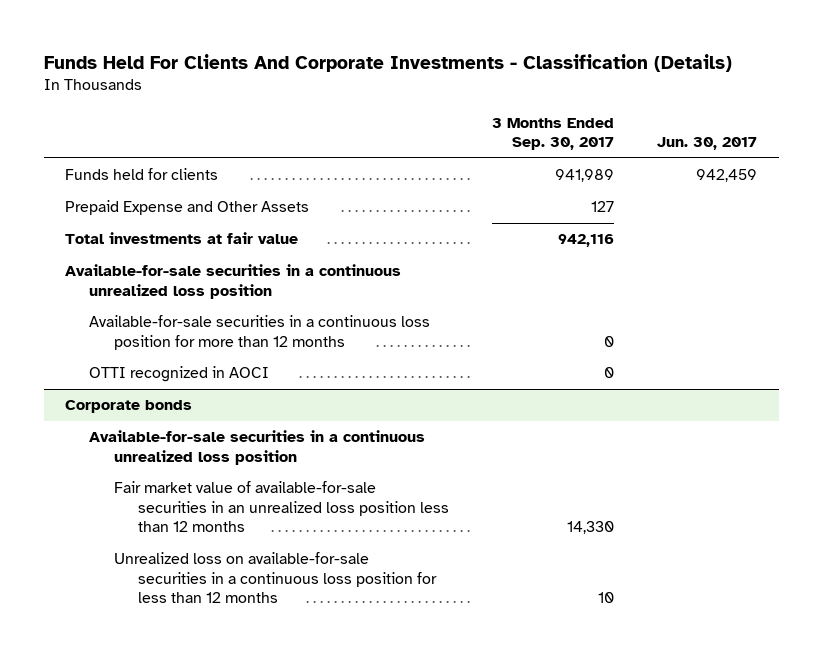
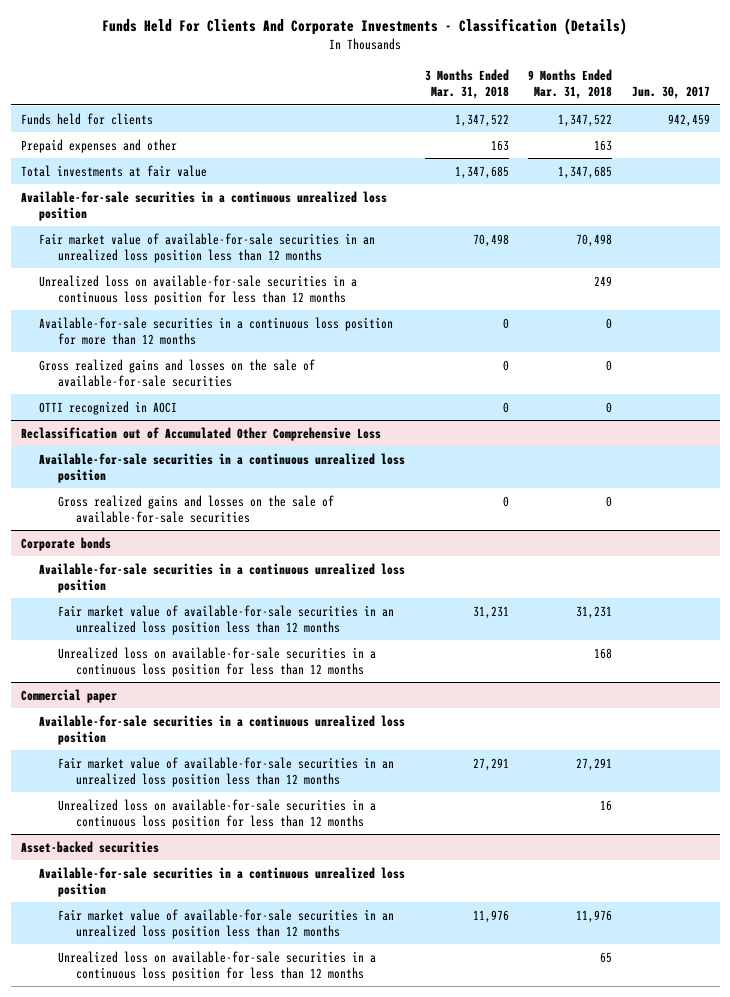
[491,117,614,151] 3 Months Ended Sep. 30, 2017 -> none
none -> [424,69,509,100] 3 Months Ended Mar. 31, 2018
none -> [528,69,613,100] 9 Months Ended Mar. 31, 2018
[65,200,310,216] Prepaid Expense and Other Assets -> [20,138,177,153] Prepaid expenses and other
none -> [39,232,376,263] Fair market value of available-for-sale securities in an unrealized loss position less than 12 months
none -> [39,274,358,305] Unrealized loss on available-for-sale securities in a continuous loss position for less than 12 months
none -> [39,358,316,387] Gross realized gains and losses on the sale of available-for-sale securities
none -> [20,426,381,441] Reclassification out of Accumulated Other Comprehensive Loss
none -> [39,452,406,483] Available-for-sale securities in a continuous unrealized loss position
none -> [57,494,334,523] Gross realized gains and losses on the sale of available-for-sale securities
none -> [20,688,117,703] Commercial paper
none -> [39,714,406,745] Available-for-sale securities in a continuous unrealized loss position
none -> [57,756,394,787] Fair market value of available-for-sale securities in an unrealized loss position less than 12 months
none -> [57,798,376,829] Unrealized loss on available-for-sale securities in a continuous loss position for less than 12 months
none -> [20,840,159,853] Asset-backed securities
none -> [39,866,406,897] Available-for-sale securities in a continuous unrealized loss position
none -> [57,908,394,939] Fair market value of available-for-sale securities in an unrealized loss position less than 12 months
none -> [57,950,376,981] Unrealized loss on available-for-sale securities in a continuous loss position for less than 12 months

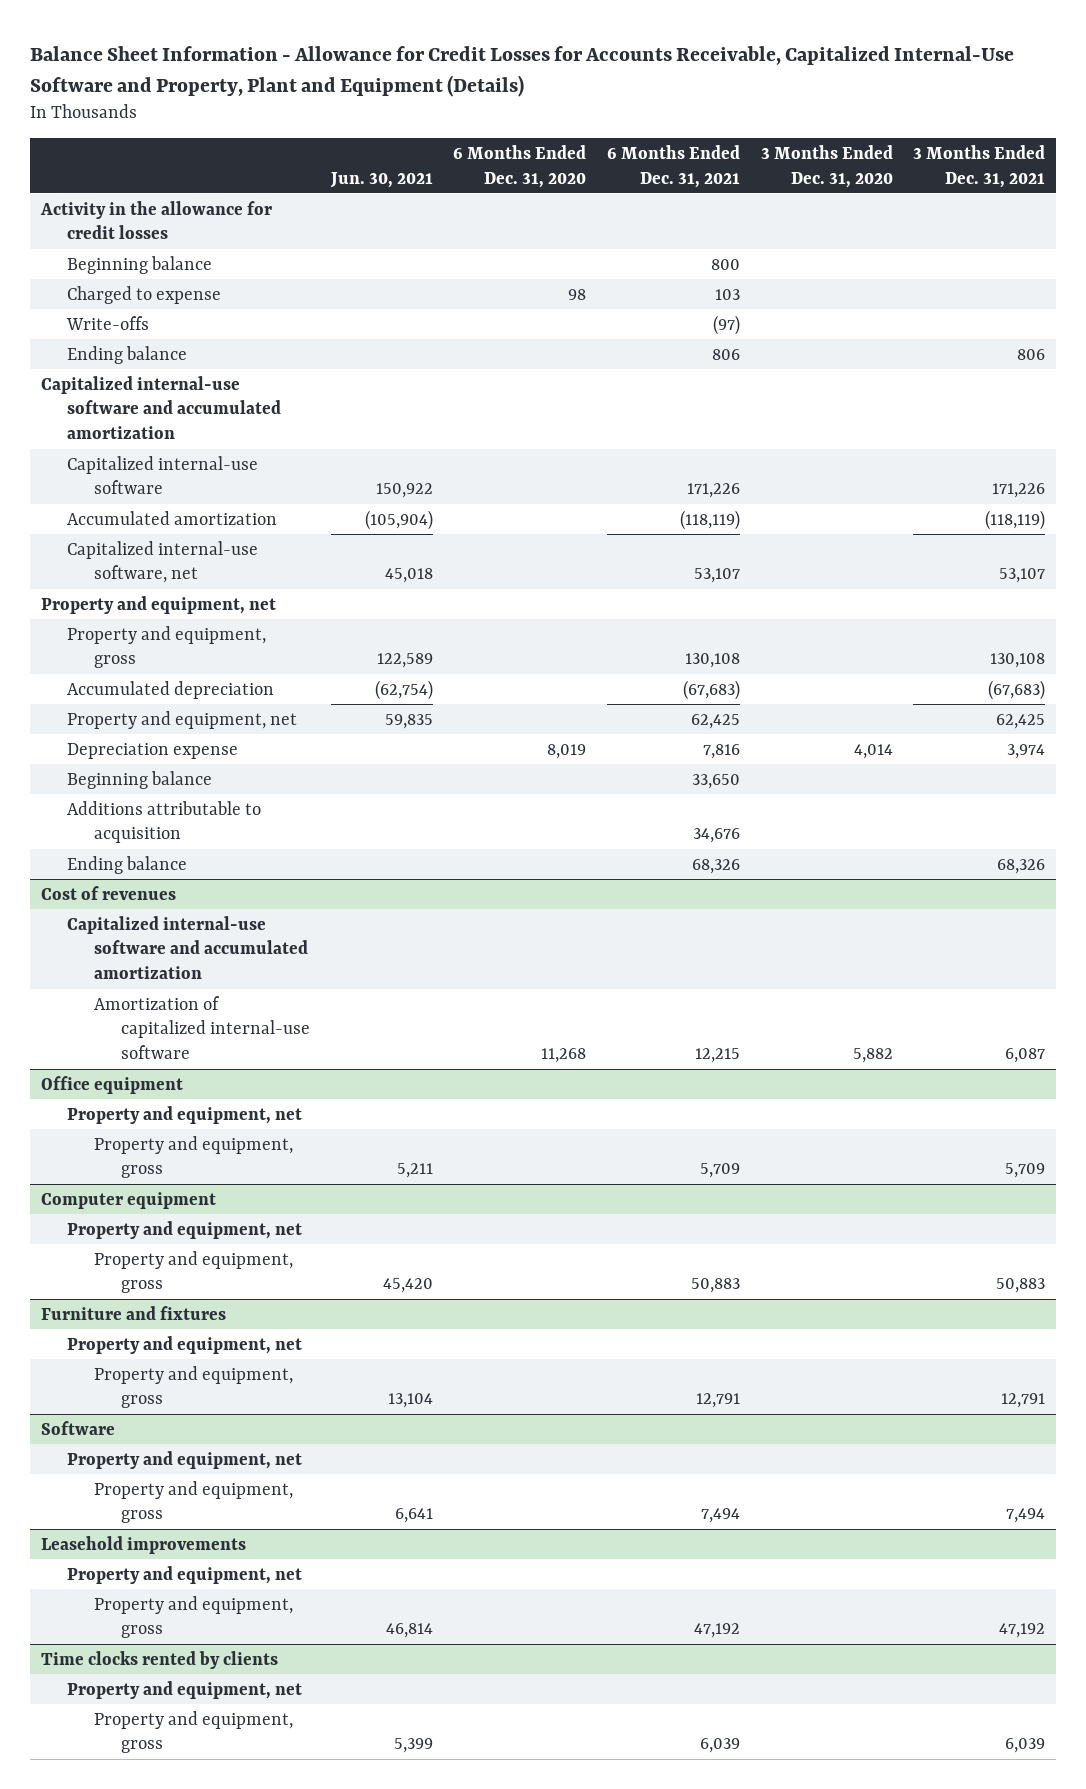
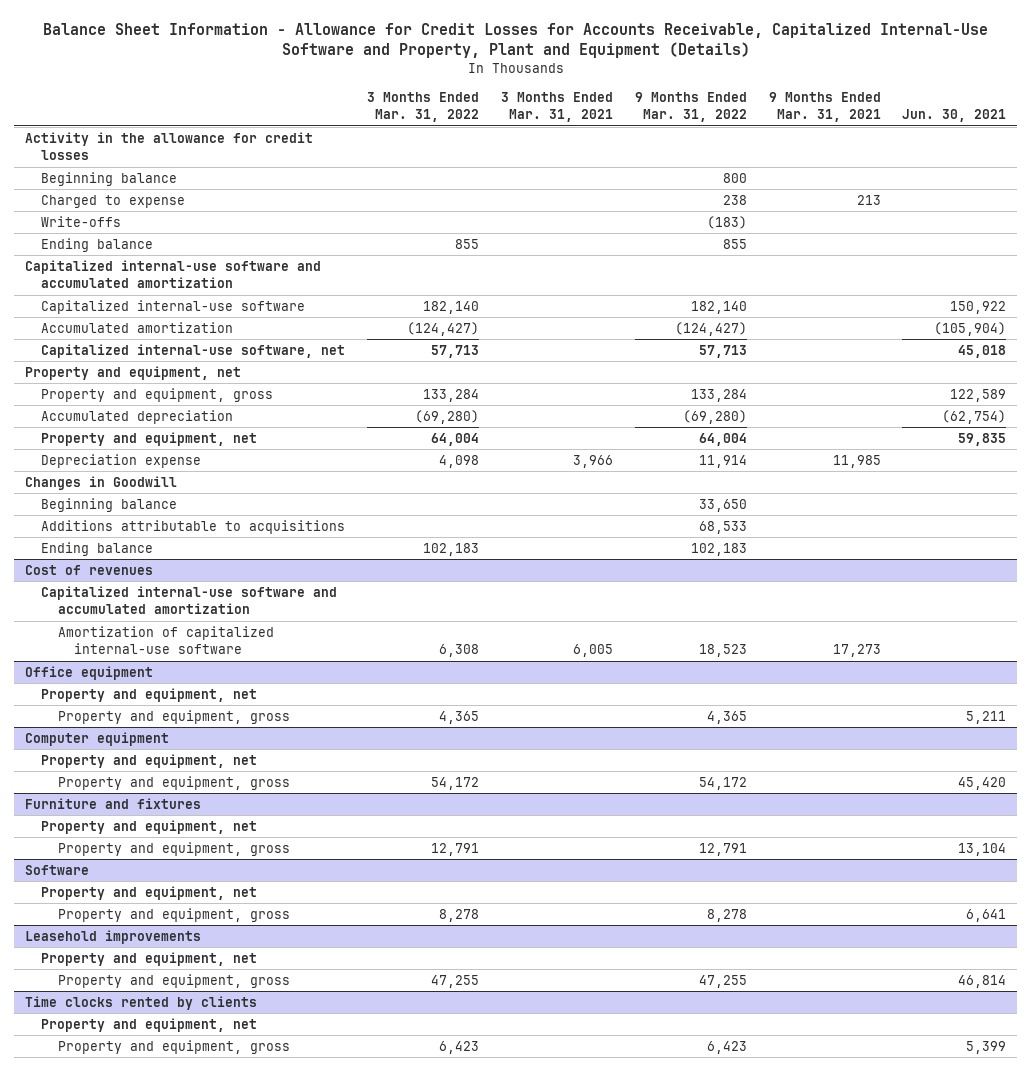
[453,144,587,188] 6 Months Ended Dec. 31, 2020 -> none
[606,144,740,188] 6 Months Ended Dec. 31, 2021 -> none
[760,144,893,188] 3 Months Ended Dec. 31, 2020 -> none
[913,144,1046,188] 3 Months Ended Dec. 31, 2021 -> none
none -> [367,92,480,123] 3 Months Ended Mar. 31, 2022
none -> [501,92,614,123] 3 Months Ended Mar. 31, 2021
none -> [634,92,747,123] 9 Months Ended Mar. 31, 2022
none -> [768,92,881,123] 9 Months Ended Mar. 31, 2021
none -> [25,476,178,491] Changes in Goodwill
[67,800,262,844] Additions attributable to acquisition -> [41,520,346,535] Additions attributable to acquisitions

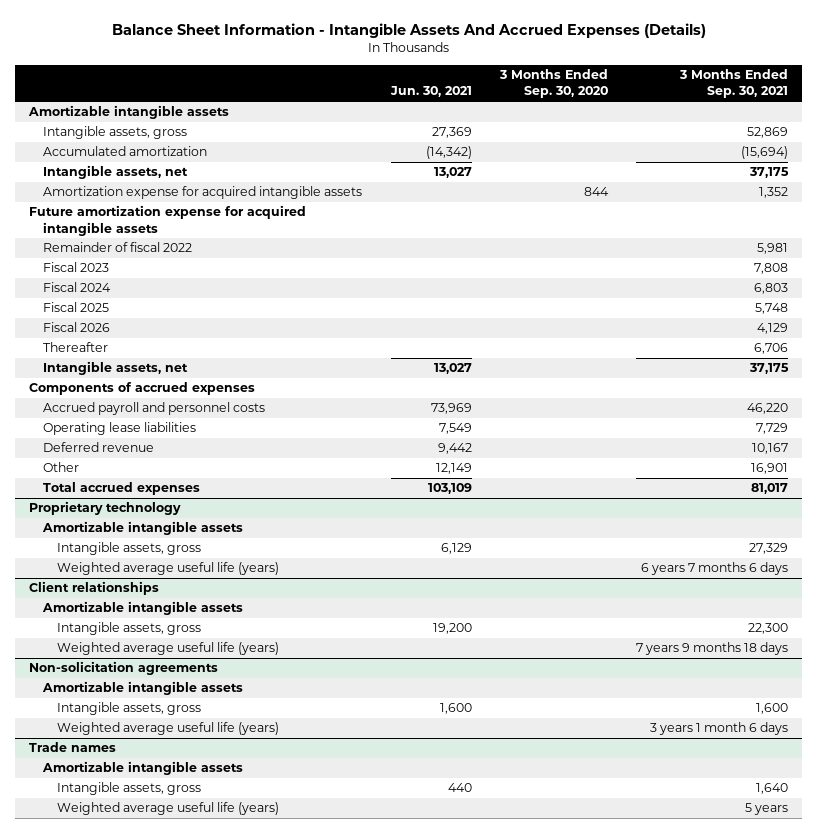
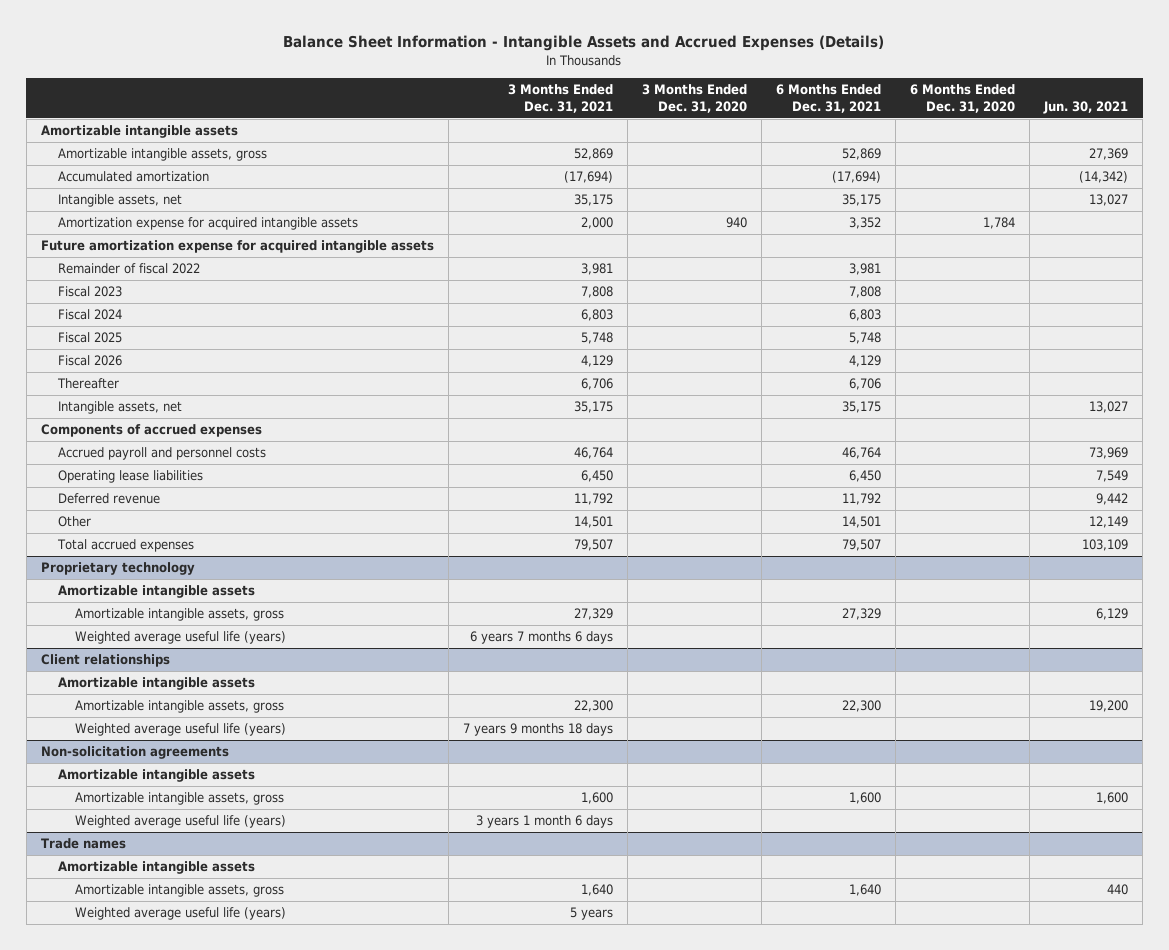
[111,22,706,38] Balance Sheet Information - Intangible Assets And Accrued Expenses (Details) -> [283,34,885,51] Balance Sheet Information - Intangible Assets and Accrued Expenses (Details)
[498,69,608,99] 3 Months Ended Sep. 30, 2020 -> none
[678,69,788,99] 3 Months Ended Sep. 30, 2021 -> none
none -> [507,84,613,114] 3 Months Ended Dec. 31, 2021
none -> [641,84,747,114] 3 Months Ended Dec. 31, 2020
none -> [775,84,881,114] 6 Months Ended Dec. 31, 2021
none -> [910,84,1016,114] 6 Months Ended Dec. 31, 2020
[43,126,188,140] Intangible assets, gross -> [57,148,267,162] Amortizable intangible assets, gross
[57,542,202,556] Intangible assets, gross -> [74,608,284,622] Amortizable intangible assets, gross
[57,622,202,636] Intangible assets, gross -> [74,700,284,714] Amortizable intangible assets, gross
[57,702,202,716] Intangible assets, gross -> [74,792,284,806] Amortizable intangible assets, gross
[57,782,202,796] Intangible assets, gross -> [74,884,284,898] Amortizable intangible assets, gross

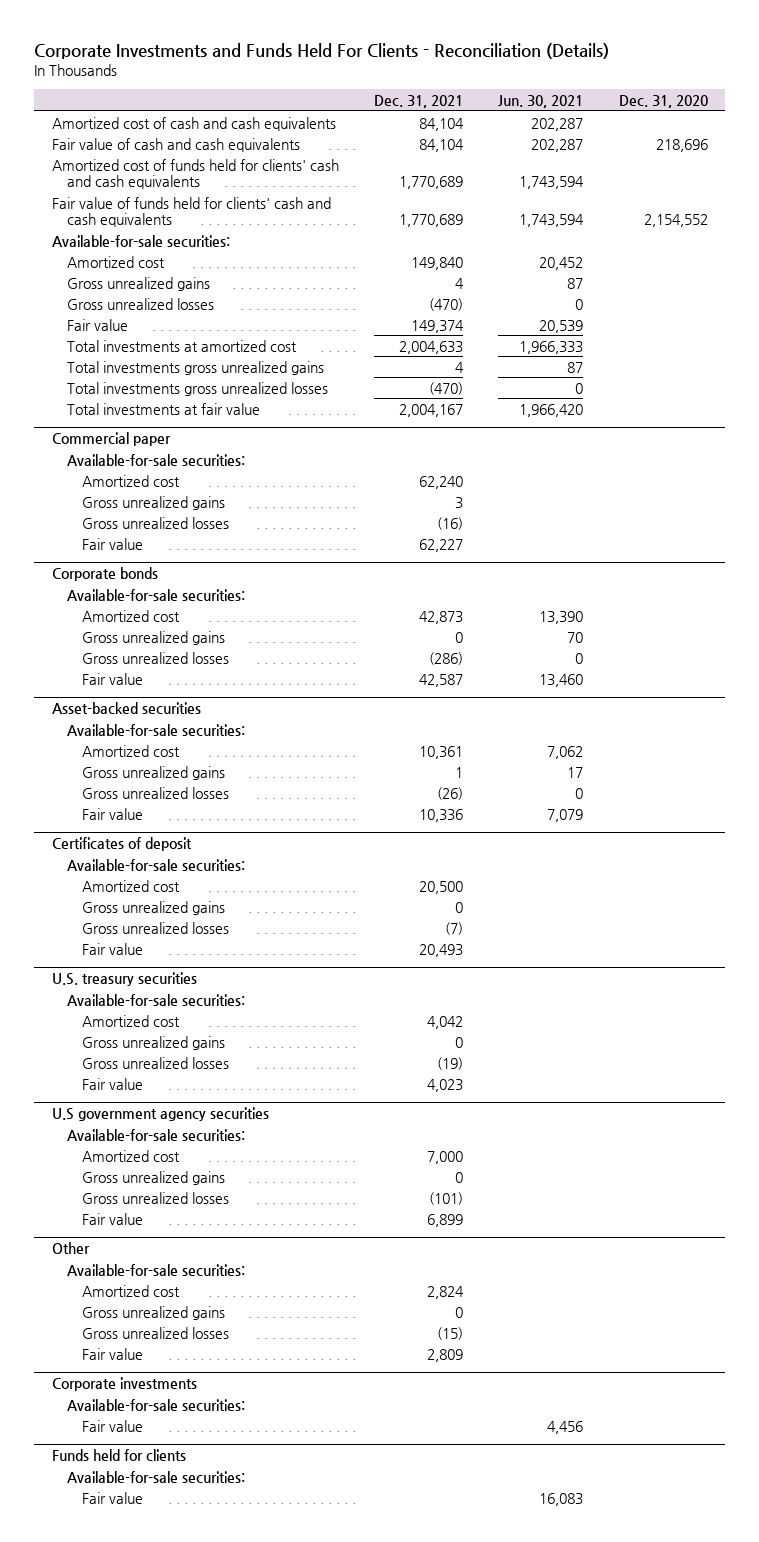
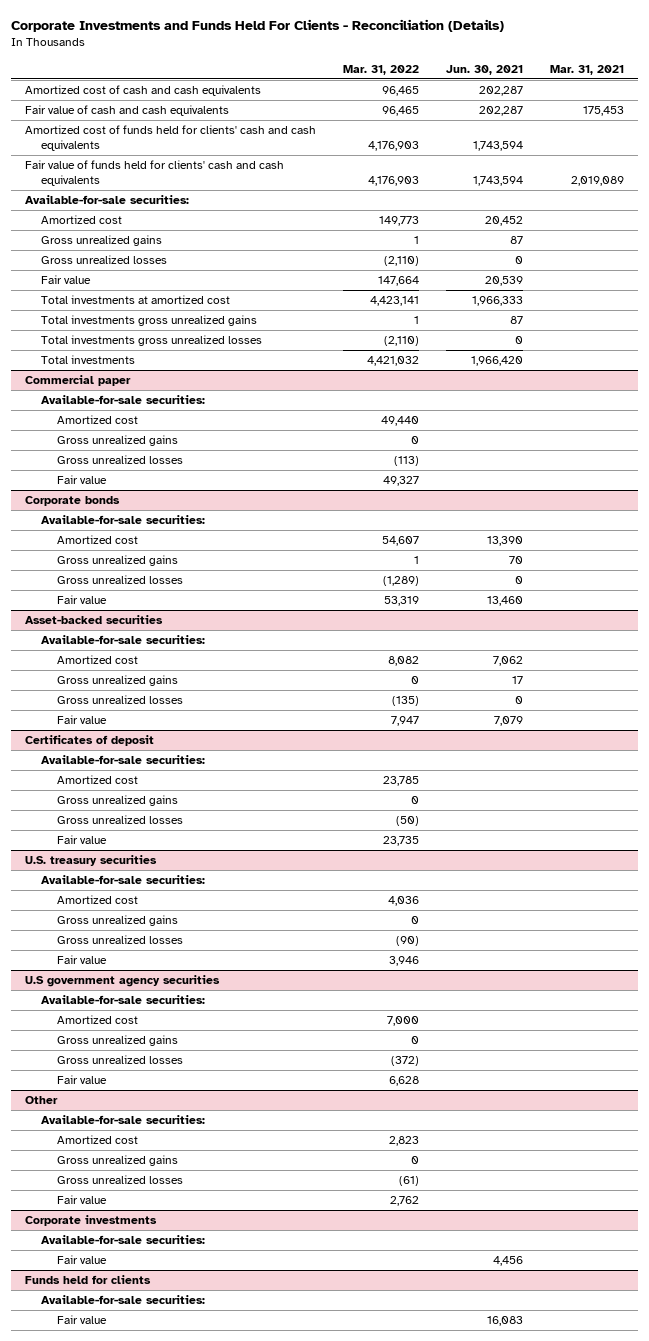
[373,94,463,108] Dec. 31, 2021 -> none
[618,94,708,108] Dec. 31, 2020 -> none
none -> [342,64,419,75] Mar. 31, 2022
none -> [550,64,625,75] Mar. 31, 2021
[66,402,260,415] Total investments at fair value -> [41,355,136,365] Total investments

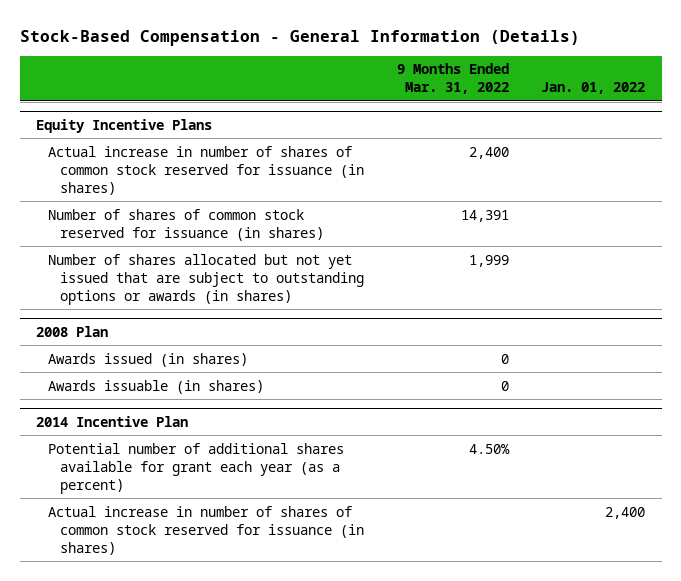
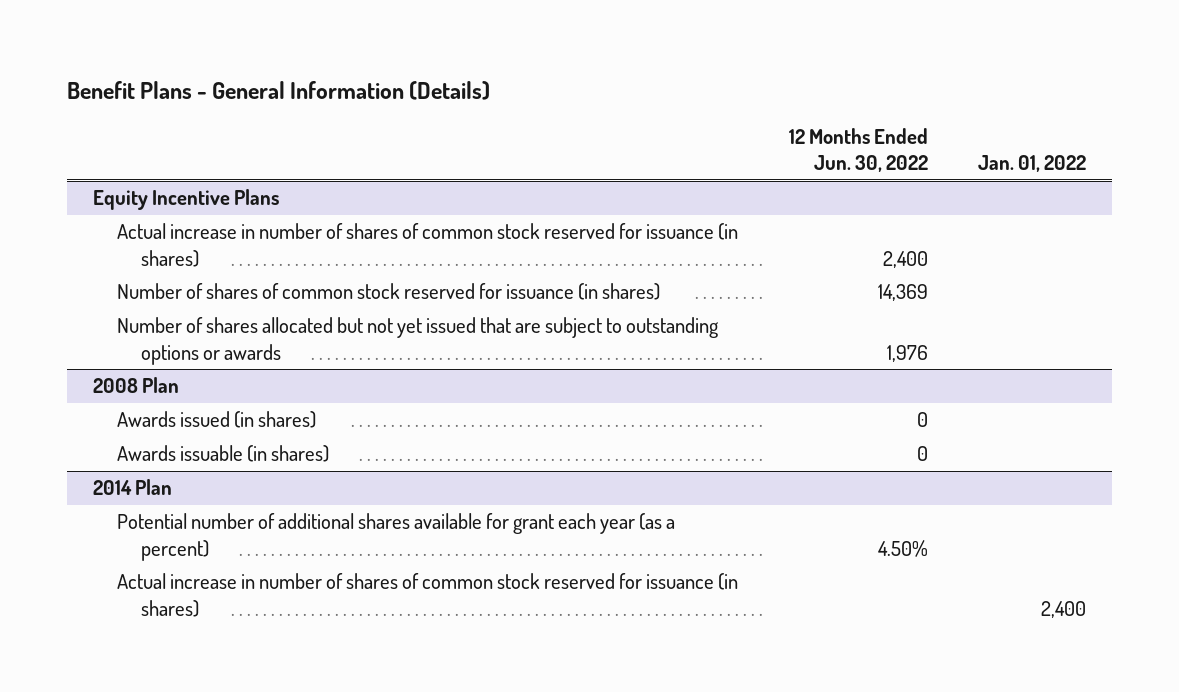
[19,29,580,46] Stock-Based Compensation - General Information (Details) -> [67,80,491,100] Benefit Plans - General Information (Details)
[396,63,509,95] 9 Months Ended Mar. 31, 2022 -> none
none -> [788,127,928,173] 12 Months Ended Jun. 30, 2022
[48,253,365,305] Number of shares allocated but not yet issued that are subject to outstanding options or awards (in shares) -> [116,317,719,365] Number of shares allocated but not yet issued that are subject to outstanding options or awards
[35,415,188,427] 2014 Incentive Plan -> [92,479,172,496] 2014 Plan

